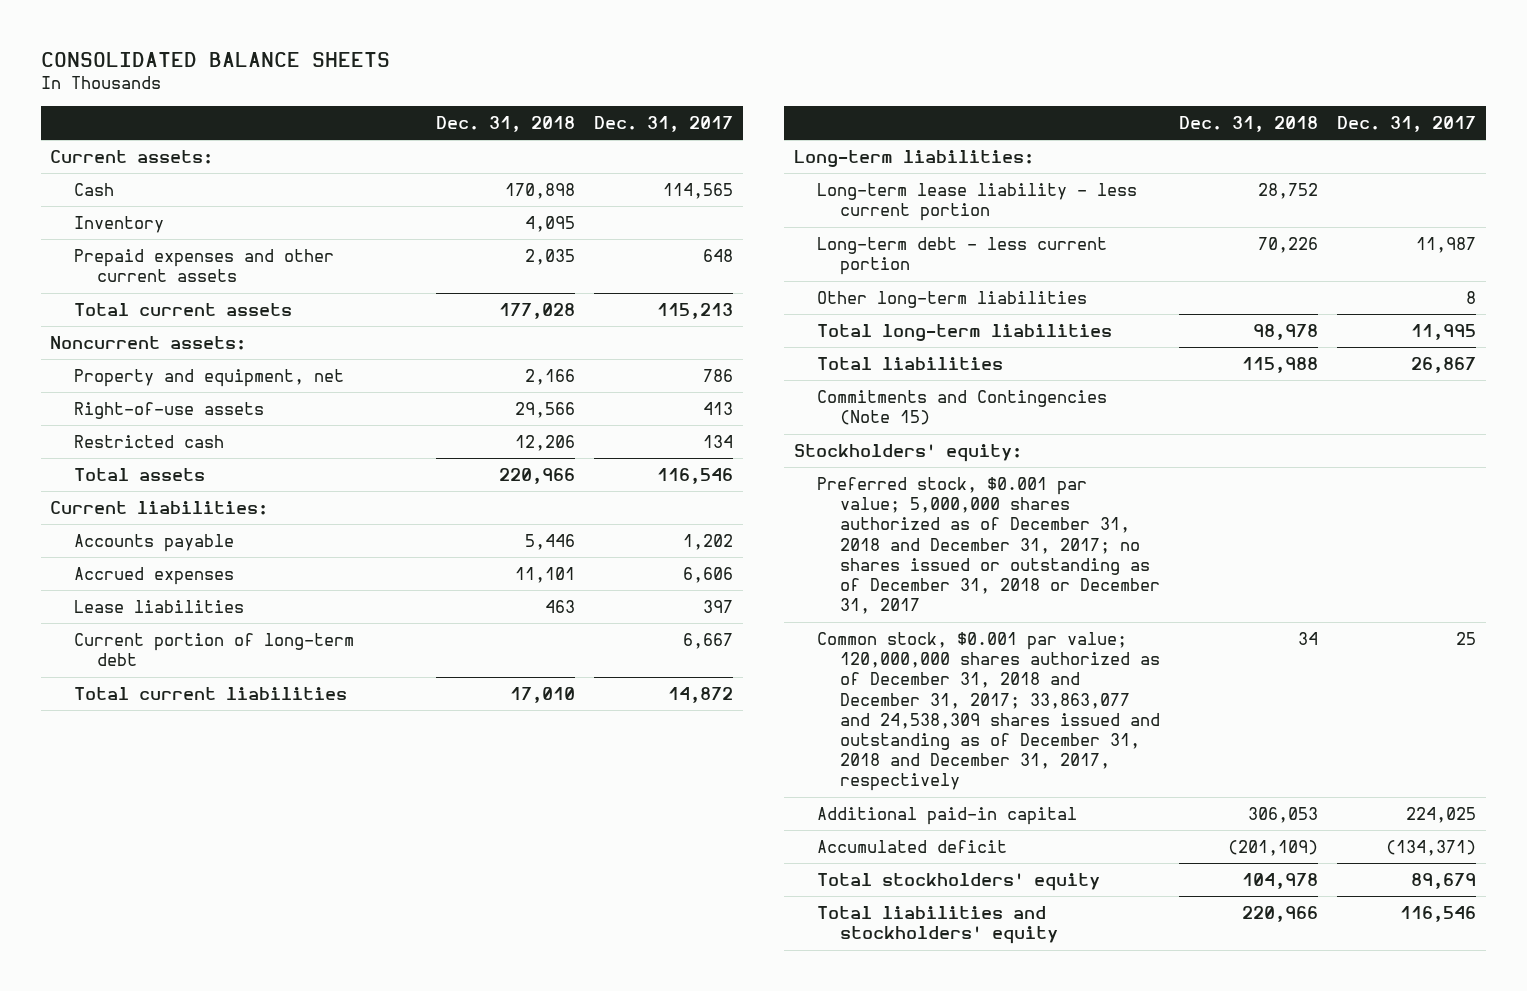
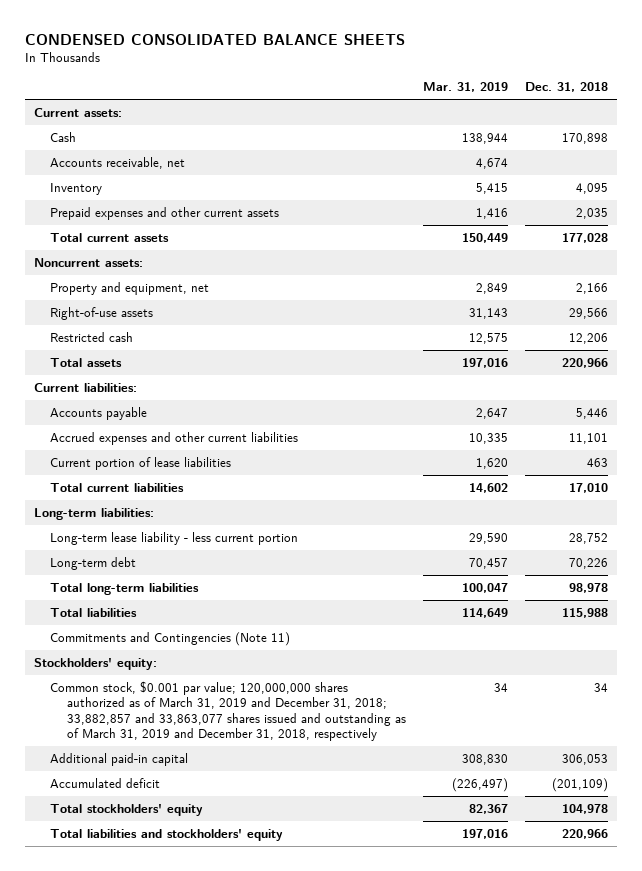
[40,51,390,67] CONSOLIDATED BALANCE SHEETS -> [25,33,406,45] CONDENSED CONSOLIDATED BALANCE SHEETS
[593,115,733,132] Dec. 31, 2017 -> none
none -> [423,82,509,93] Mar. 31, 2019
none -> [50,156,186,169] Accounts receivable, net
[73,633,354,667] Current portion of long-term debt -> none
[73,567,234,586] Accrued expenses -> [50,431,299,445] Accrued expenses and other current liabilities
[73,600,244,614] Lease liabilities -> [50,456,232,470] Current portion of lease liabilities
[816,291,1087,309] Other long-term liabilities -> none
[816,237,1107,276] Long-term debt - less current portion -> [50,556,137,570] Long-term debt
[816,390,1107,426] Commitments and Contingencies (Note 15) -> [50,631,291,646] Commitments and Contingencies (Note 11)
[816,477,1161,615] Preferred stock, $0.001 par value; 5,000,000 shares authorized as of December 31, 2018 and December 31, 2017; no shares issued or outstanding as of December 31, 2018 or December 31, 2017 -> none
[816,632,1161,792] Common stock, $0.001 par value; 120,000,000 shares authorized as of December 31, 2018 and December 31, 2017; 33,863,077 and 24,538,309 shares issued and outstanding as of December 31, 2018 and December 31, 2017, respectively -> [50,680,406,742] Common stock, $0.001 par value; 120,000,000 shares authorized as of March 31, 2019 and December 31, 2018; 33,882,857 and 33,863,077 shares issued and outstanding as of March 31, 2019 and December 31, 2018, respectively

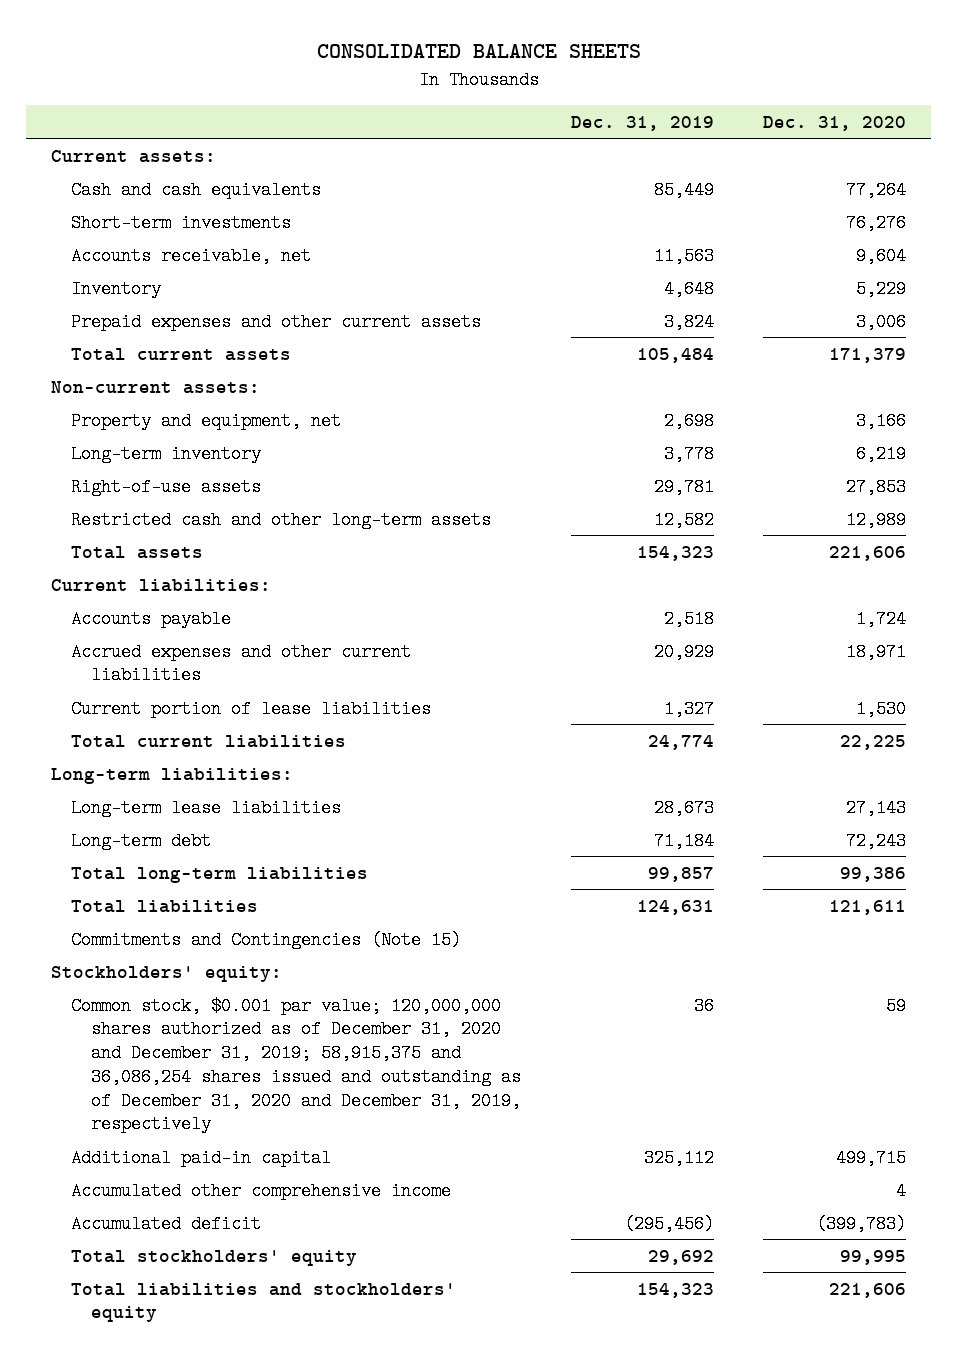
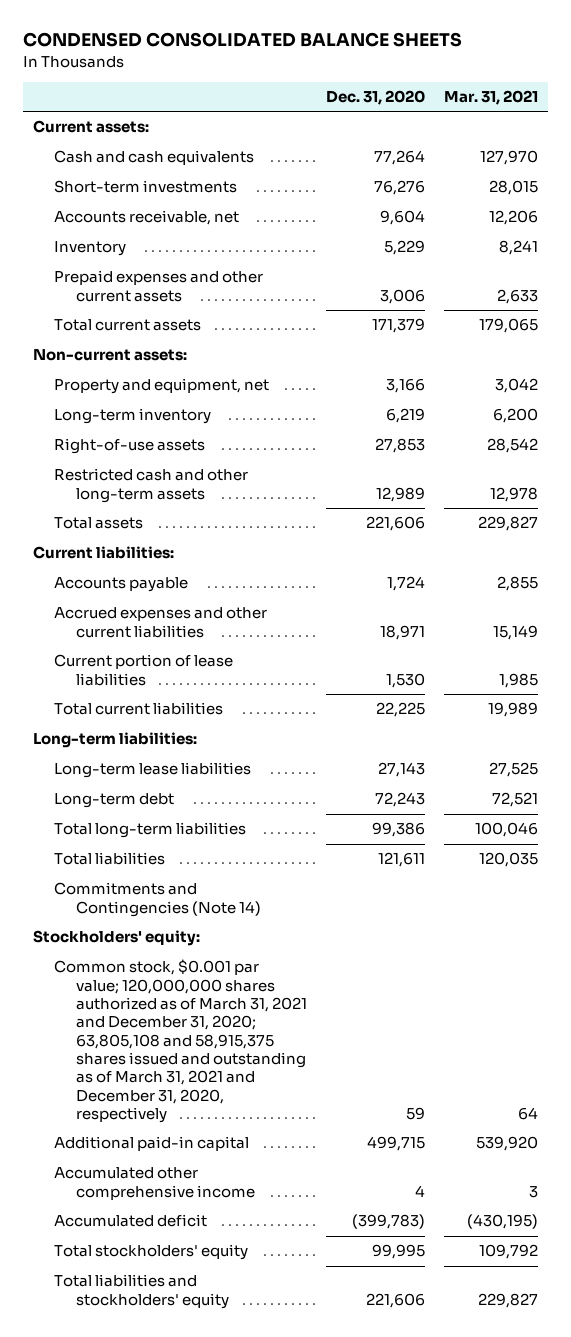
[316,43,641,58] CONSOLIDATED BALANCE SHEETS -> [23,32,463,48] CONDENSED CONSOLIDATED BALANCE SHEETS
[570,115,714,131] Dec. 31, 2019 -> none
none -> [444,90,539,106] Mar. 31, 2021
[71,930,462,949] Commitments and Contingencies (Note 15) -> [54,882,261,917] Commitments and Contingencies (Note 14)
[71,996,522,1134] Common stock, $0.001 par value; 120,000,000 shares authorized as of December 31, 2020 and December 31, 2019; 58,915,375 and 36,086,254 shares issued and outstanding as of December 31, 2020 and December 31, 2019, respectively -> [54,959,307,1123] Common stock, $0.001 par value; 120,000,000 shares authorized as of March 31, 2021 and December 31, 2020; 63,805,108 and 58,915,375 shares issued and outstanding as of March 31, 2021 and December 31, 2020, respectively

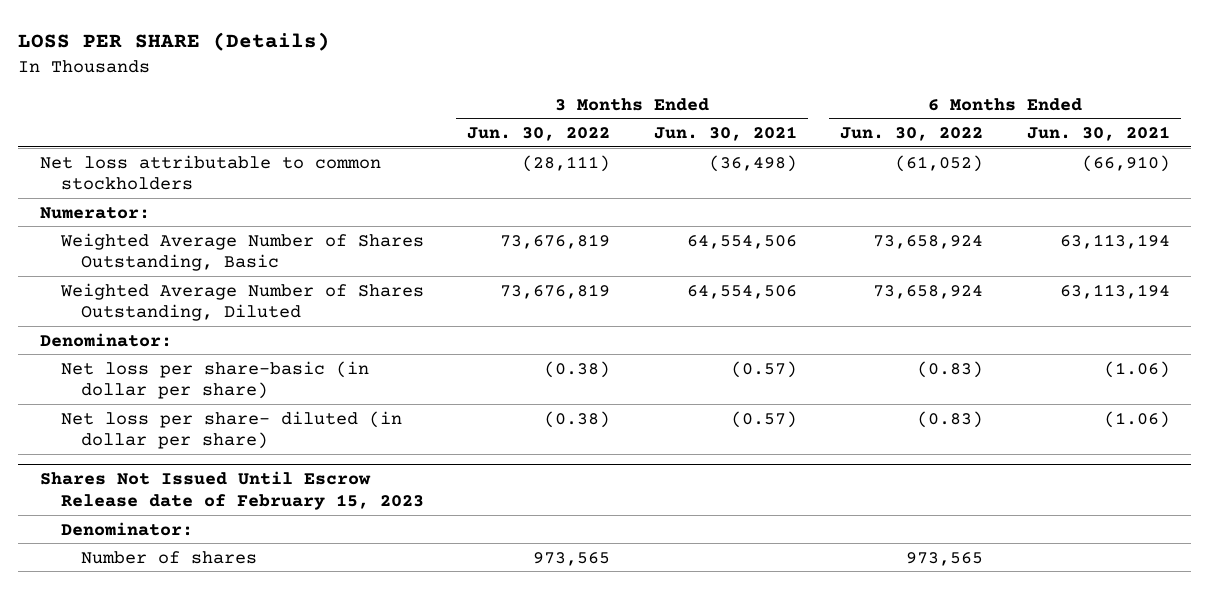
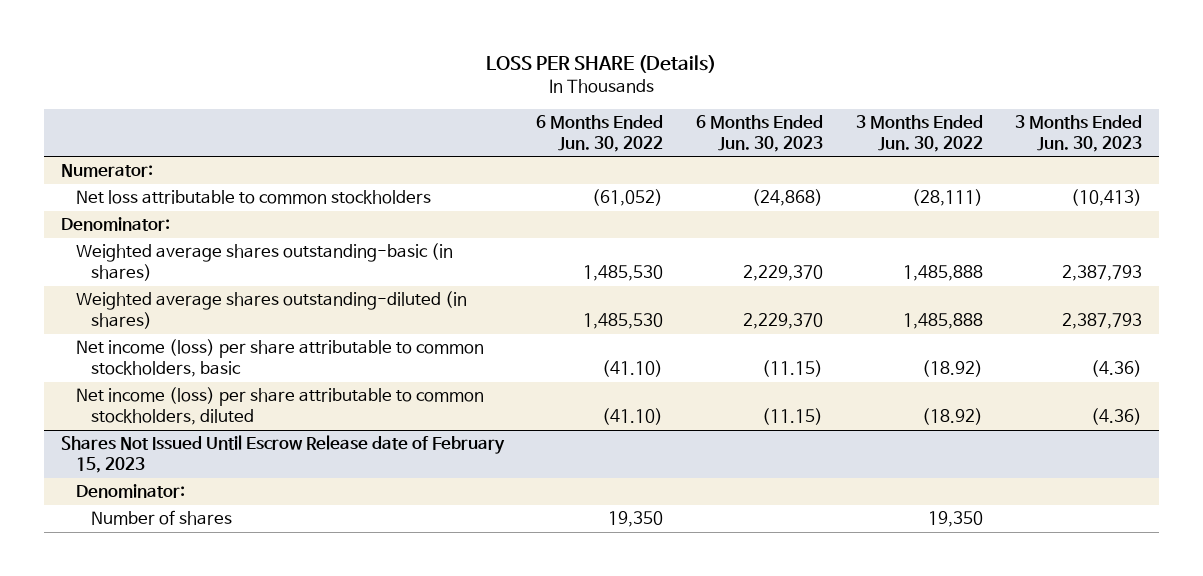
[653,126,797,142] Jun. 30, 2021 -> none
[1026,126,1170,142] Jun. 30, 2021 -> none
none -> [695,114,823,152] 6 Months Ended Jun. 30, 2023
none -> [1015,114,1143,152] 3 Months Ended Jun. 30, 2023
[59,232,424,272] Weighted Average Number of Shares Outstanding, Basic -> none
[59,282,424,322] Weighted Average Number of Shares Outstanding, Diluted -> none
[40,154,382,191] Net loss attributable to common stockholders -> [75,190,431,205] Net loss attributable to common stockholders
none -> [75,243,453,282] Weighted average shares outstanding-basic (in shares)
none -> [75,291,467,330] Weighted average shares outstanding-diluted (in shares)
[60,360,369,400] Net loss per share-basic (in dollar per share) -> [75,339,484,378] Net income (loss) per share attributable to common stockholders, basic
[544,360,611,378] (0.38) -> [921,360,983,378] (18.92)
[917,360,984,378] (0.83) -> [602,360,664,378] (41.10)
[60,410,402,450] Net loss per share- diluted (in dollar per share) -> [75,387,484,426] Net income (loss) per share attributable to common stockholders, diluted
[544,410,611,428] (0.38) -> [921,408,983,426] (18.92)
[917,410,984,428] (0.83) -> [602,408,664,426] (41.10)
[533,551,611,566] 973,565 -> [927,511,983,528] 19,350
[906,551,984,566] 973,565 -> [608,511,664,528] 19,350

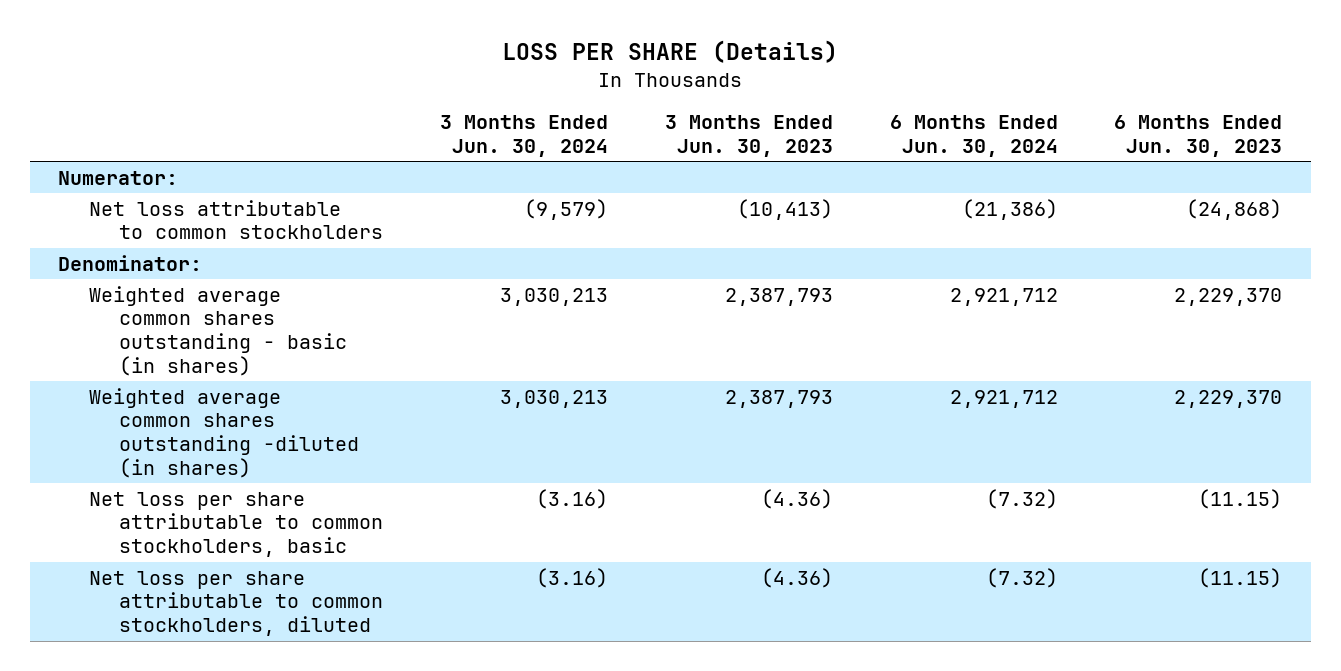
[536,114,664,152] 6 Months Ended Jun. 30, 2022 -> none
[855,114,983,152] 3 Months Ended Jun. 30, 2022 -> none
none -> [439,115,608,157] 3 Months Ended Jun. 30, 2024
none -> [889,115,1058,157] 6 Months Ended Jun. 30, 2024
[60,435,505,474] Shares Not Issued Until Escrow Release date of February 15, 2023 -> none
[75,484,185,499] Denominator: -> none
[91,510,233,526] Number of shares -> none
[75,243,453,282] Weighted average shares outstanding-basic (in shares) -> [88,285,348,377] Weighted average common shares outstanding - basic (in shares)
[75,291,467,330] Weighted average shares outstanding-diluted (in shares) -> [88,387,360,479] Weighted average common shares outstanding -diluted (in shares)
[75,339,484,378] Net income (loss) per share attributable to common stockholders, basic -> [88,491,384,558] Net loss per share attributable to common stockholders, basic
[75,387,484,426] Net income (loss) per share attributable to common stockholders, diluted -> [88,570,384,637] Net loss per share attributable to common stockholders, diluted

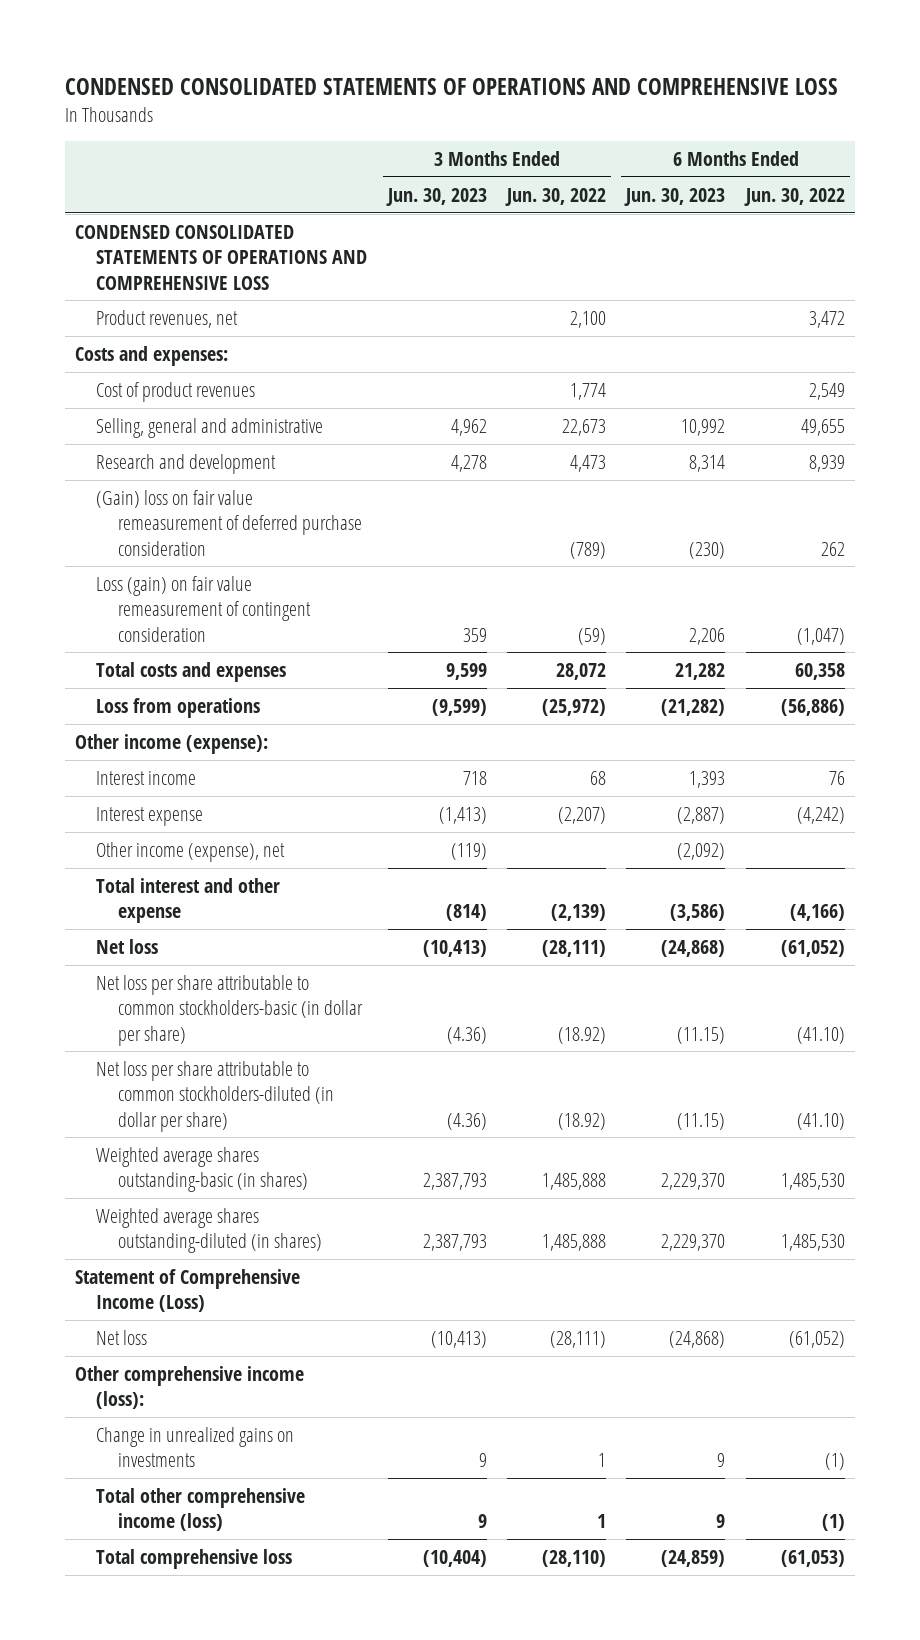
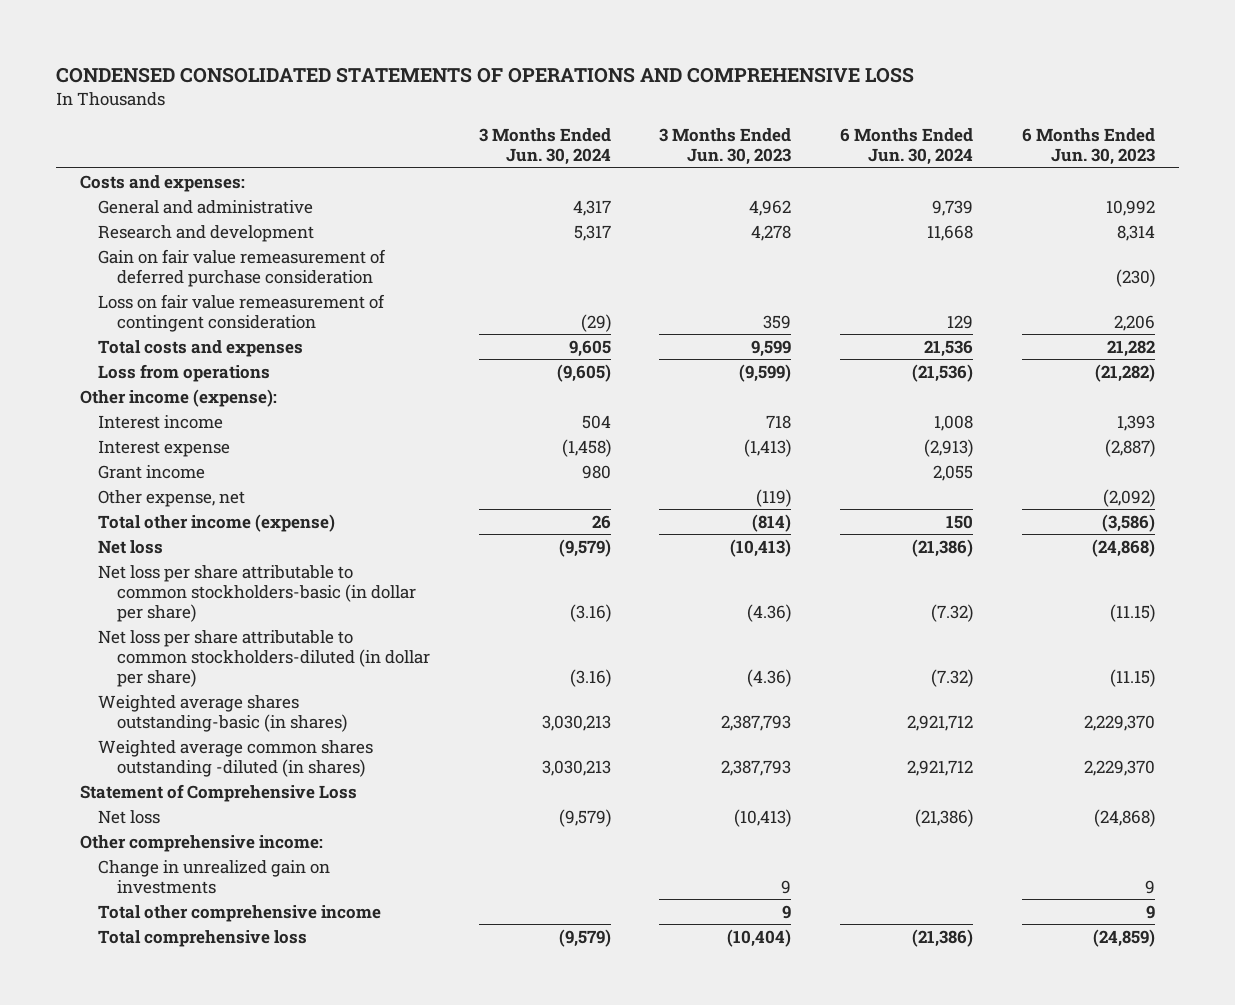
[505,187,607,206] Jun. 30, 2022 -> none
[743,187,845,206] Jun. 30, 2022 -> none
none -> [478,128,611,166] 3 Months Ended Jun. 30, 2024
none -> [840,128,974,166] 6 Months Ended Jun. 30, 2024
[75,224,368,290] CONDENSED CONSOLIDATED STATEMENTS OF OPERATIONS AND COMPREHENSIVE LOSS -> none
[96,309,239,328] Product revenues, net -> none
[96,381,256,402] Cost of product revenues -> none
[96,417,324,438] Selling, general and administrative -> [98,199,314,214] General and administrative
[96,489,362,556] (Gain) loss on fair value remeasurement of deferred purchase consideration -> [98,248,387,287] Gain on fair value remeasurement of deferred purchase consideration
[96,575,311,642] Loss (gain) on fair value remeasurement of contingent consideration -> [98,293,386,332] Loss on fair value remeasurement of contingent consideration
none -> [98,464,206,479] Grant income
[96,841,286,862] Other income (expense), net -> [98,489,246,507] Other expense, net
[96,877,281,924] Total interest and other expense -> [98,513,336,532] Total other income (expense)
[96,1207,322,1254] Weighted average shares outstanding-diluted (in shares) -> [98,739,374,777] Weighted average common shares outstanding -diluted (in shares)
[75,1268,301,1313] Statement of Comprehensive Income (Loss) -> [80,783,358,802] Statement of Comprehensive Loss
[75,1365,305,1410] Other comprehensive income (loss): -> [80,834,324,852] Other comprehensive income:
[96,1426,295,1468] Change in unrealized gains on investments -> [98,859,331,894] Change in unrealized gain on investments
[96,1487,306,1532] Total other comprehensive income (loss) -> [98,904,382,922] Total other comprehensive income

